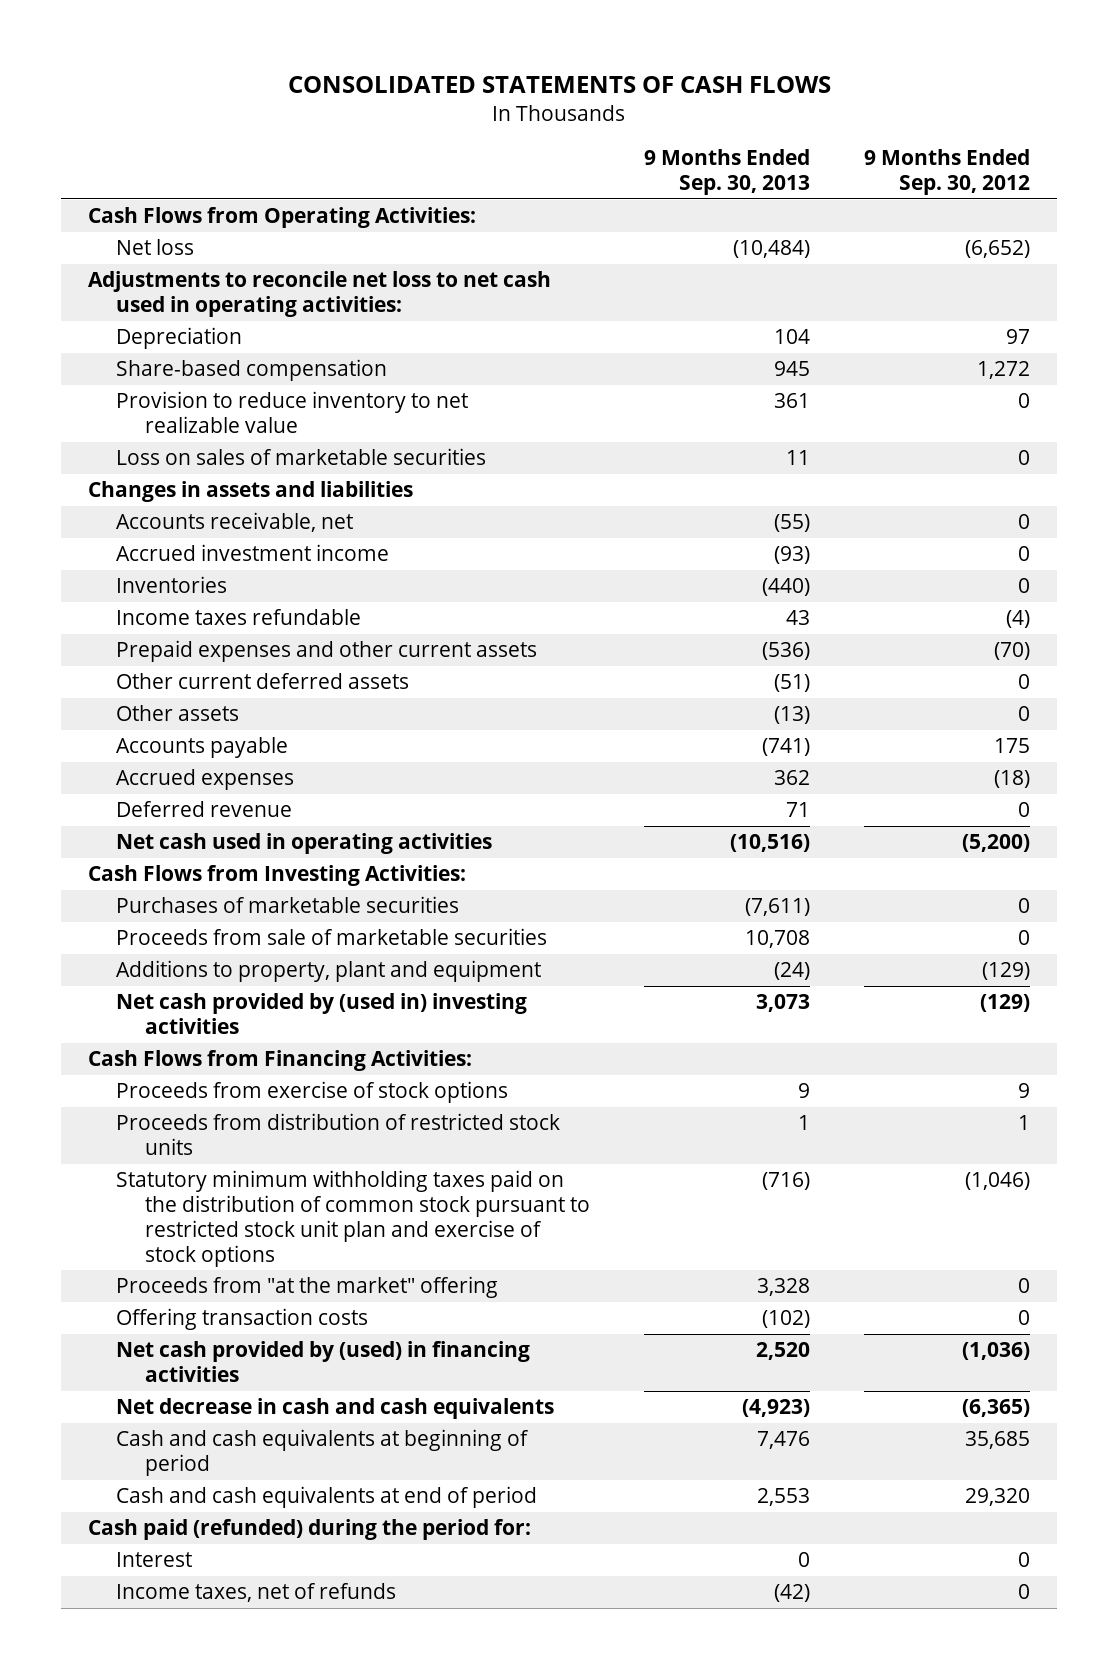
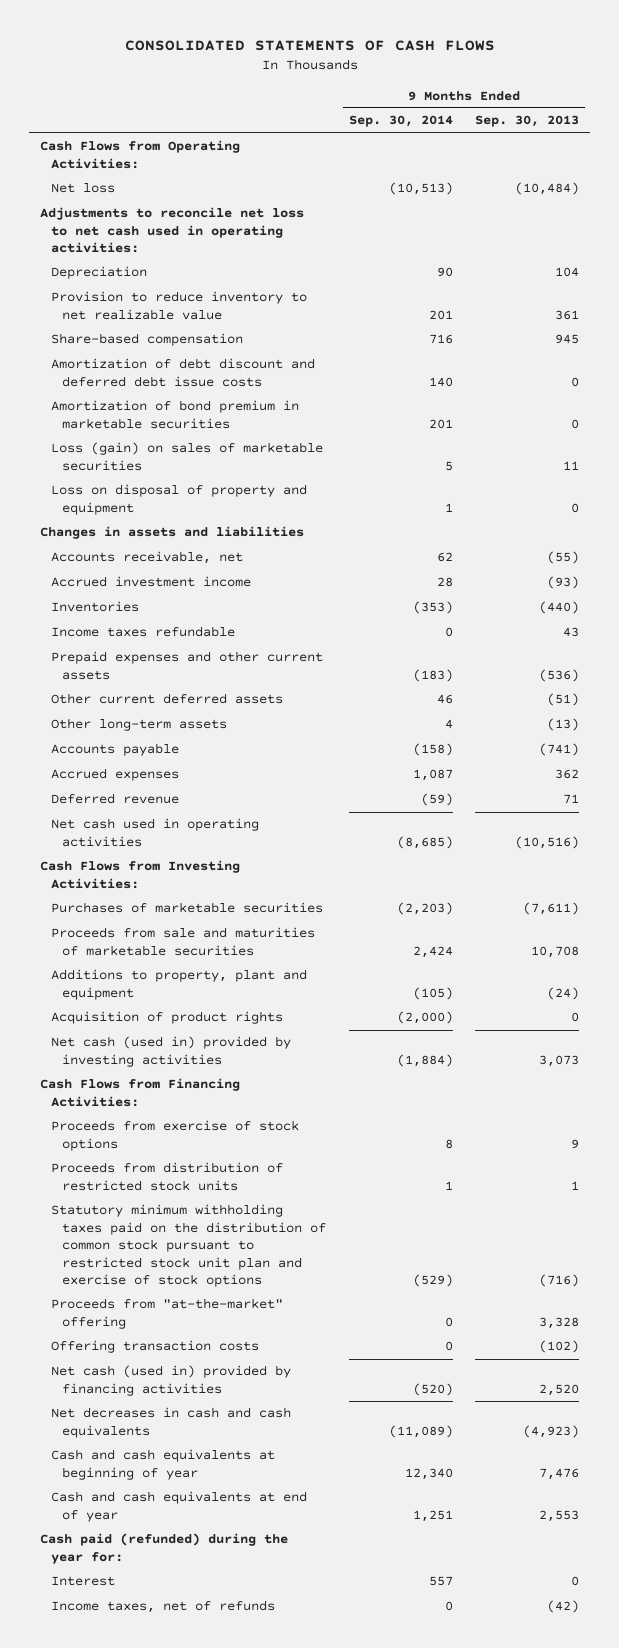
[864,149,1031,195] 9 Months Ended Sep. 30, 2012 -> none
none -> [348,115,453,128] Sep. 30, 2014
[116,359,388,382] Share-based compensation -> [51,333,244,347] Share-based compensation
none -> [51,358,316,387] Amortization of debt discount and deferred debt issue costs
none -> [51,400,300,429] Amortization of bond premium in marketable securities
[116,448,487,466] Loss on sales of marketable securities -> [51,442,324,471] Loss (gain) on sales of marketable securities
none -> [51,484,308,515] Loss on disposal of property and equipment
[116,705,240,722] Other assets -> [51,718,228,732] Other long-term assets
[116,928,548,946] Proceeds from sale of marketable securities -> [51,927,316,956] Proceeds from sale and maturities of marketable securities
none -> [51,1011,284,1025] Acquisition of product rights
[116,993,528,1035] Net cash provided by (used in) investing activities -> [51,1036,292,1067] Net cash (used in) provided by investing activities
[116,1276,499,1299] Proceeds from "at the market" offering -> [51,1298,284,1329] Proceeds from "at-the-market" offering
[116,1341,531,1383] Net cash provided by (used) in financing activities -> [51,1365,292,1396] Net cash (used in) provided by financing activities
[116,1398,555,1420] Net decrease in cash and cash equivalents -> [51,1407,292,1438] Net decreases in cash and cash equivalents
[116,1429,530,1477] Cash and cash equivalents at beginning of period -> [51,1449,276,1480] Cash and cash equivalents at beginning of year
[116,1486,538,1509] Cash and cash equivalents at end of period -> [51,1491,308,1522] Cash and cash equivalents at end of year
[87,1519,531,1541] Cash paid (refunded) during the period for: -> [39,1533,288,1564] Cash paid (refunded) during the year for:

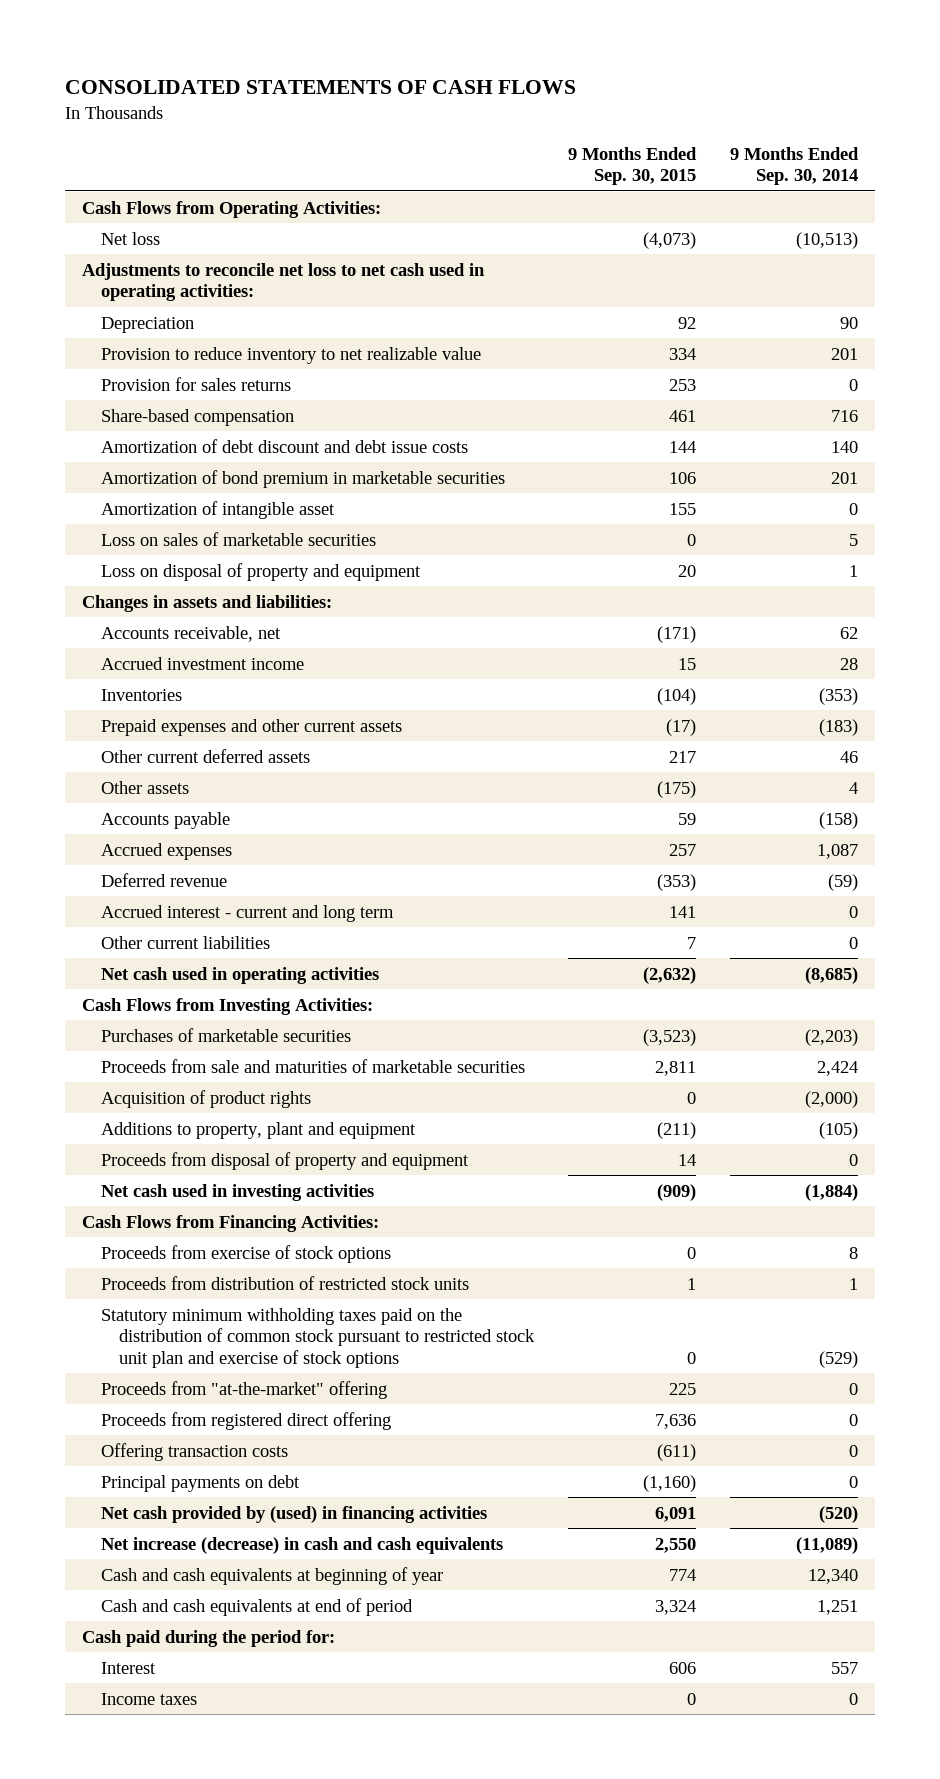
[475,115,580,128] Sep. 30, 2013 -> none
none -> [567,146,697,186] 9 Months Ended Sep. 30, 2015
none -> [100,376,291,391] Provision for sales returns
[51,358,316,387] Amortization of debt discount and deferred debt issue costs -> [100,438,468,453] Amortization of debt discount and debt issue costs
none -> [100,500,335,519] Amortization of intangible asset
[51,442,324,471] Loss (gain) on sales of marketable securities -> [100,531,376,546] Loss on sales of marketable securities
[39,526,304,540] Changes in assets and liabilities -> [82,594,333,612] Changes in assets and liabilities:
[51,626,236,638] Income taxes refundable -> none
[51,718,228,732] Other long-term assets -> [100,780,189,794] Other assets
none -> [100,904,394,922] Accrued interest - current and long term
none -> [100,935,270,949] Other current liabilities
[51,969,308,1000] Additions to property, plant and equipment -> [100,1121,416,1139] Additions to property, plant and equipment
none -> [100,1151,469,1170] Proceeds from disposal of property and equipment
[51,1036,292,1067] Net cash (used in) provided by investing activities -> [100,1183,374,1201] Net cash used in investing activities
none -> [100,1411,391,1430] Proceeds from registered direct offering
none -> [100,1474,300,1492] Principal payments on debt
[51,1365,292,1396] Net cash (used in) provided by financing activities -> [100,1505,487,1523] Net cash provided by (used) in financing activities
[51,1407,292,1438] Net decreases in cash and cash equivalents -> [100,1536,503,1554] Net increase (decrease) in cash and cash equivalents
[51,1491,308,1522] Cash and cash equivalents at end of year -> [100,1597,413,1616] Cash and cash equivalents at end of period
[39,1533,288,1564] Cash paid (refunded) during the year for: -> [82,1629,336,1647] Cash paid during the period for:
[51,1600,276,1614] Income taxes, net of refunds -> [100,1692,197,1705] Income taxes

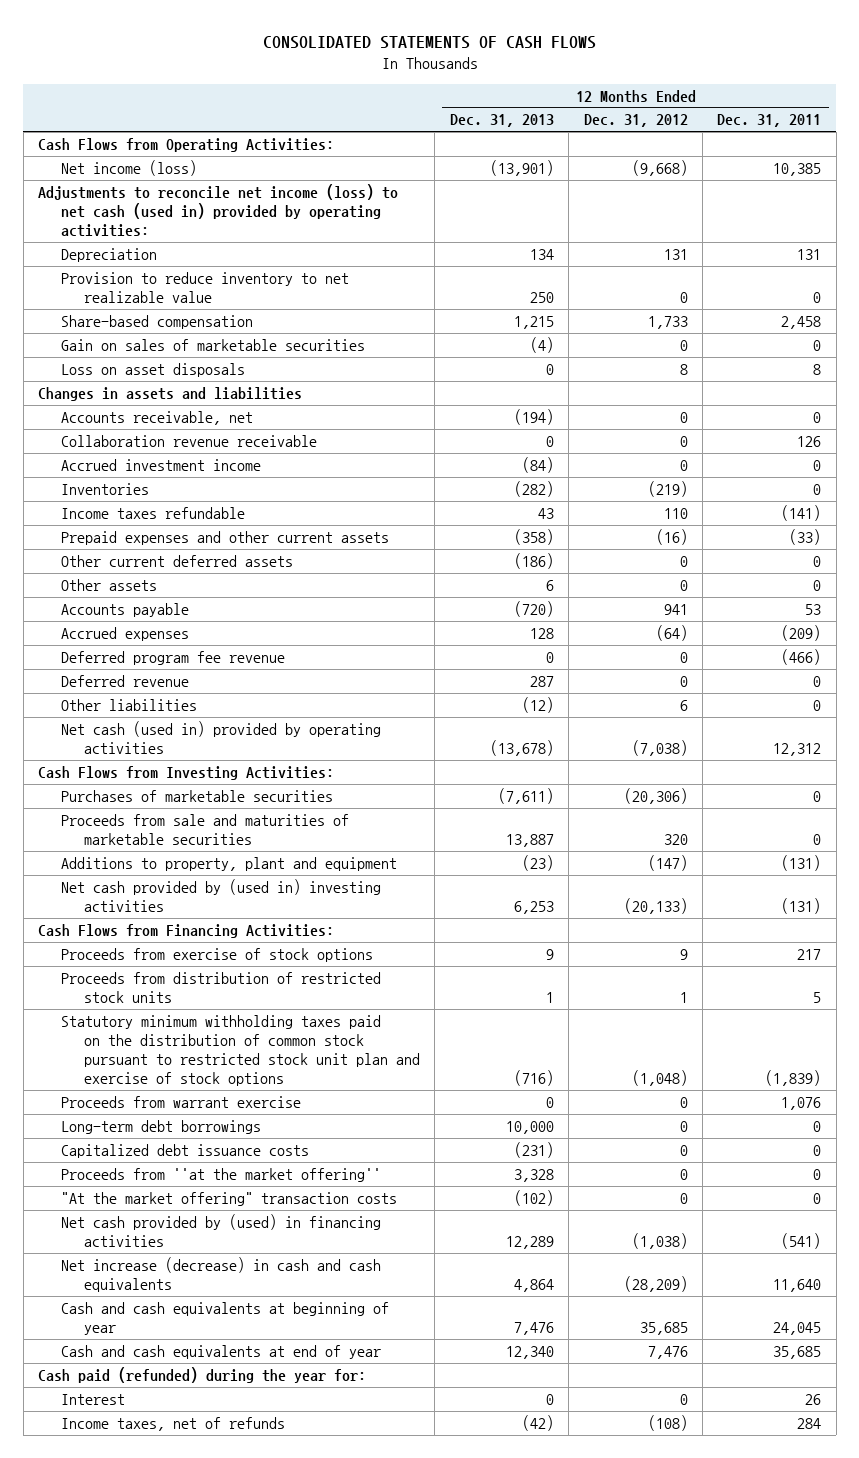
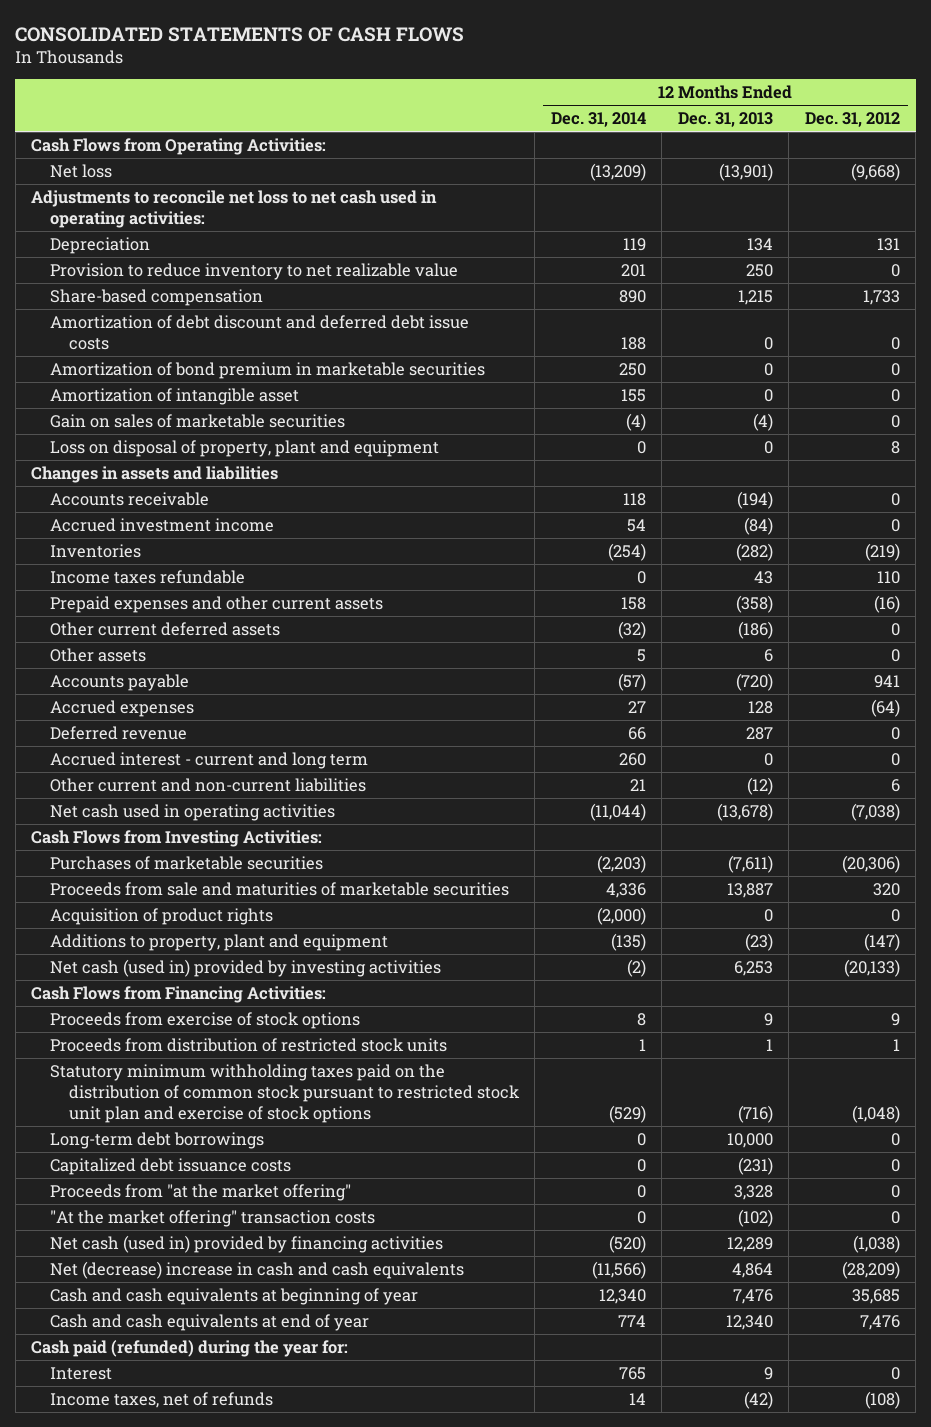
[717,114,822,128] Dec. 31, 2011 -> none
none -> [550,112,646,128] Dec. 31, 2014
[61,159,198,176] Net income (loss) -> [50,163,113,178] Net loss
[38,183,399,238] Adjustments to reconcile net income (loss) to net cash (used in) provided by operating activities: -> [31,189,438,228] Adjustments to reconcile net loss to net cash used in operating activities:
none -> [50,314,470,350] Amortization of debt discount and deferred debt issue costs
none -> [50,361,486,379] Amortization of bond premium in marketable securities
none -> [50,387,300,405] Amortization of intangible asset
[61,362,246,377] Loss on asset disposals -> [50,439,440,457] Loss on disposal of property, plant and equipment
[61,434,318,447] Collaboration revenue receivable -> none
[61,410,254,425] Accounts receivable, net -> [50,491,210,506] Accounts receivable
[61,650,286,665] Deferred program fee revenue -> none
none -> [50,751,369,769] Accrued interest - current and long term
[61,698,198,711] Other liabilities -> [50,777,367,792] Other current and non-current liabilities
[61,720,382,754] Net cash (used in) provided by operating activities -> [50,803,336,821] Net cash used in operating activities
none -> [50,907,274,925] Acquisition of product rights
[61,878,382,912] Net cash provided by (used in) investing activities -> [50,958,442,977] Net cash (used in) provided by investing activities
[61,1095,302,1108] Proceeds from warrant exercise -> none
[61,1167,382,1182] Proceeds from ''at the market offering'' -> [50,1183,352,1201] Proceeds from "at the market offering"
[61,1213,382,1247] Net cash provided by (used) in financing activities -> [50,1234,444,1253] Net cash (used in) provided by financing activities
[61,1256,382,1292] Net increase (decrease) in cash and cash equivalents -> [50,1260,465,1279] Net (decrease) increase in cash and cash equivalents
[545,1393,554,1405] 0 -> [763,1366,773,1380] 9

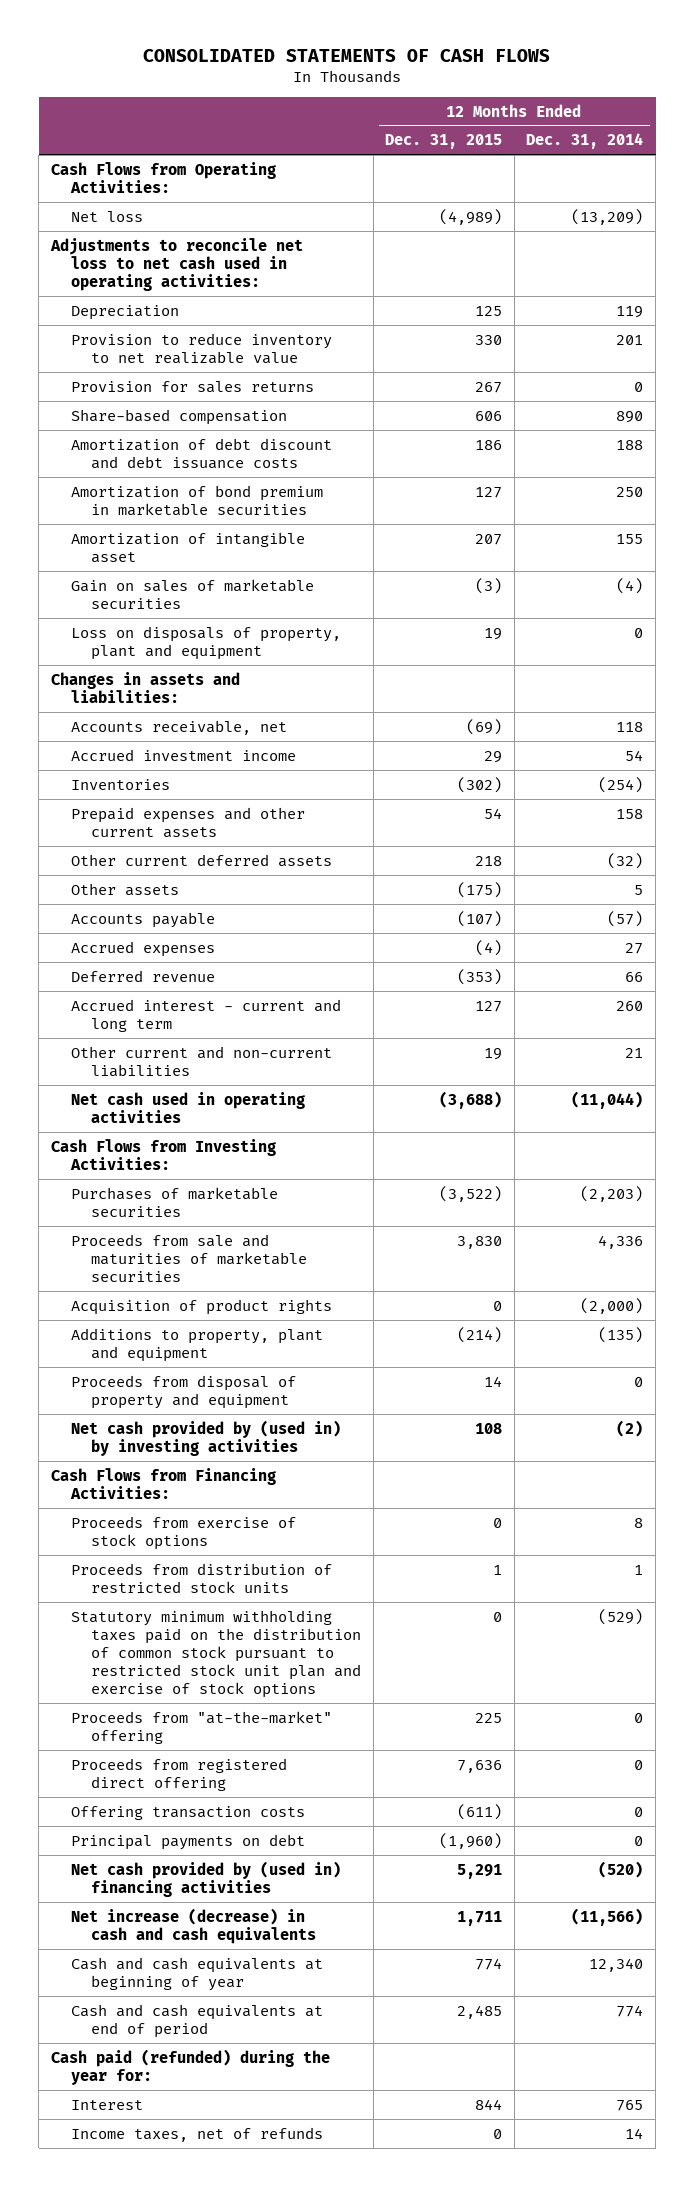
[677,112,773,128] Dec. 31, 2013 -> none
[804,112,900,128] Dec. 31, 2012 -> none
none -> [385,134,503,150] Dec. 31, 2015
none -> [70,380,314,393] Provision for sales returns
[50,314,470,350] Amortization of debt discount and deferred debt issue costs -> [70,437,332,469] Amortization of debt discount and debt issuance costs
[50,439,440,457] Loss on disposal of property, plant and equipment -> [70,625,341,660] Loss on disposals of property, plant and equipment
[31,465,279,483] Changes in assets and liabilities -> [50,671,240,703] Changes in assets and liabilities:
[50,491,210,506] Accounts receivable -> [70,719,287,735] Accounts receivable, net
[50,569,246,584] Income taxes refundable -> none
none -> [70,1374,296,1409] Proceeds from disposal of property and equipment
[50,958,442,977] Net cash (used in) provided by investing activities -> [70,1419,341,1456] Net cash provided by (used in) by investing activities
[50,1131,265,1149] Long-term debt borrowings -> none
[50,1157,292,1175] Capitalized debt issuance costs -> none
[50,1183,352,1201] Proceeds from "at the market offering" -> [70,1710,332,1744] Proceeds from "at-the-market" offering
none -> [70,1757,287,1791] Proceeds from registered direct offering
[50,1209,376,1227] "At the market offering" transaction costs -> [70,1805,305,1820] Offering transaction costs
none -> [70,1833,305,1850] Principal payments on debt
[50,1234,444,1253] Net cash (used in) provided by financing activities -> [70,1860,341,1897] Net cash provided by (used in) financing activities
[50,1260,465,1279] Net (decrease) increase in cash and cash equivalents -> [70,1907,316,1944] Net increase (decrease) in cash and cash equivalents
[50,1313,370,1331] Cash and cash equivalents at end of year -> [70,2003,323,2038] Cash and cash equivalents at end of period

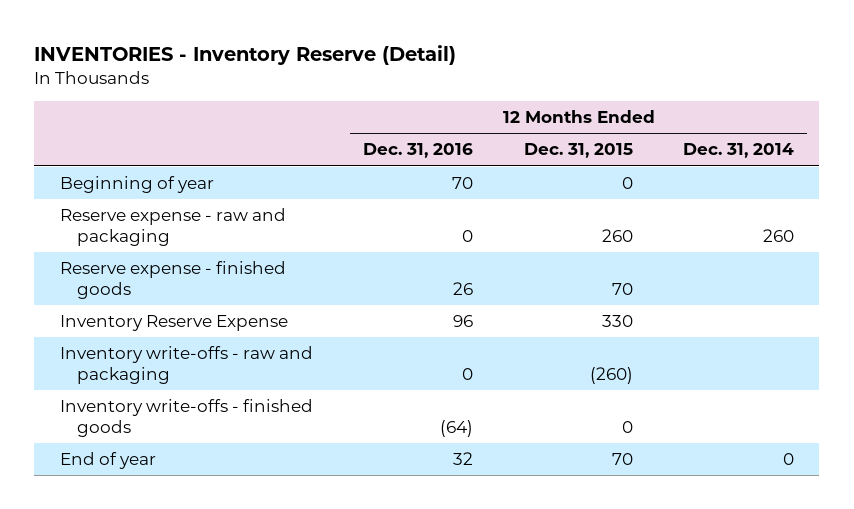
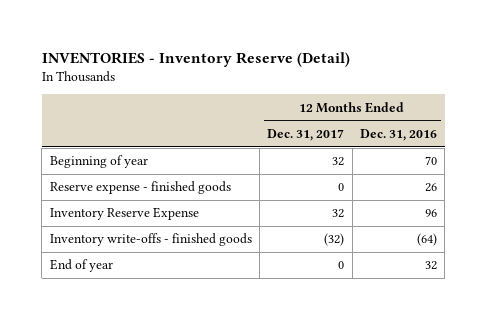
[523,143,633,159] Dec. 31, 2015 -> none
[683,143,795,159] Dec. 31, 2014 -> none
none -> [267,128,345,141] Dec. 31, 2017
[59,208,286,246] Reserve expense - raw and packaging -> none
[59,346,313,384] Inventory write-offs - raw and packaging -> none

